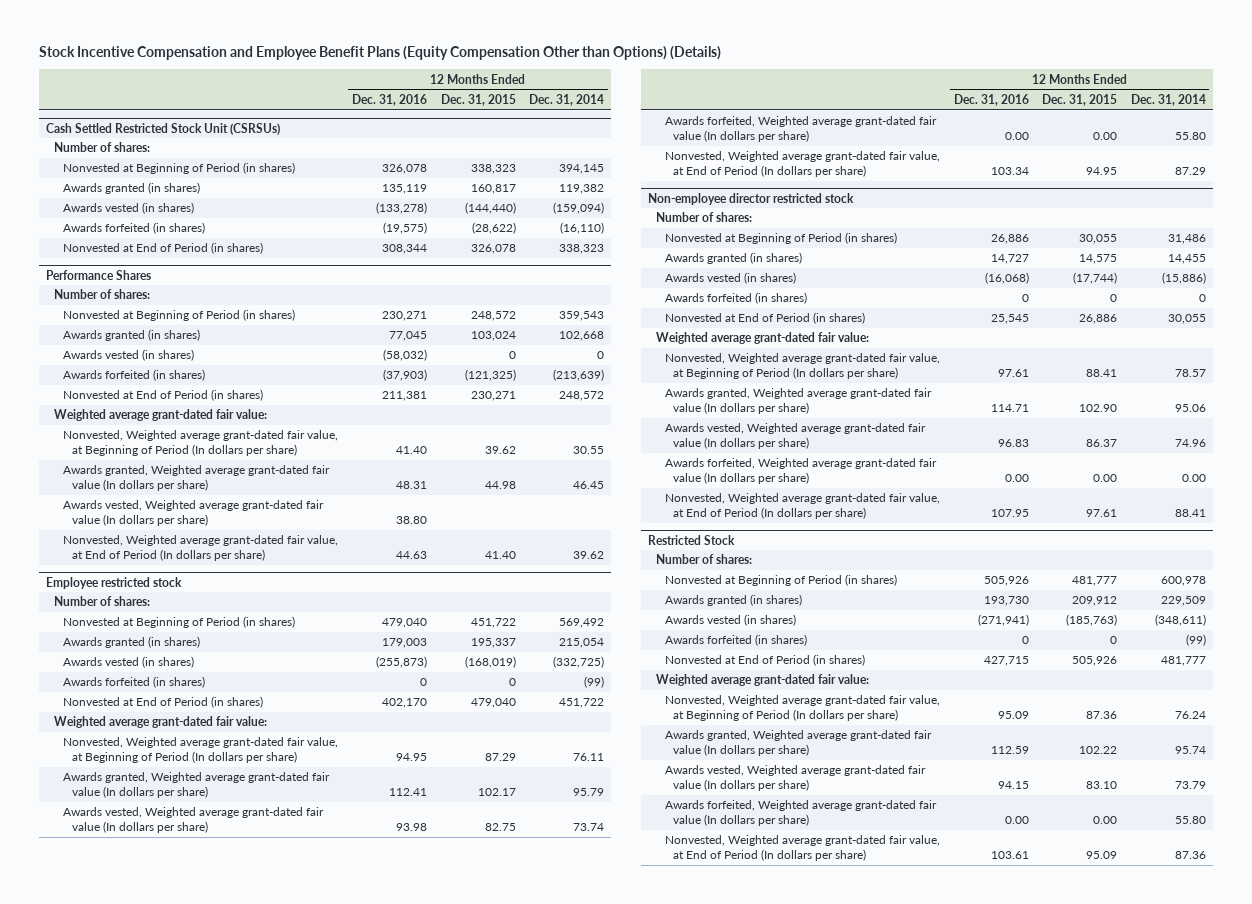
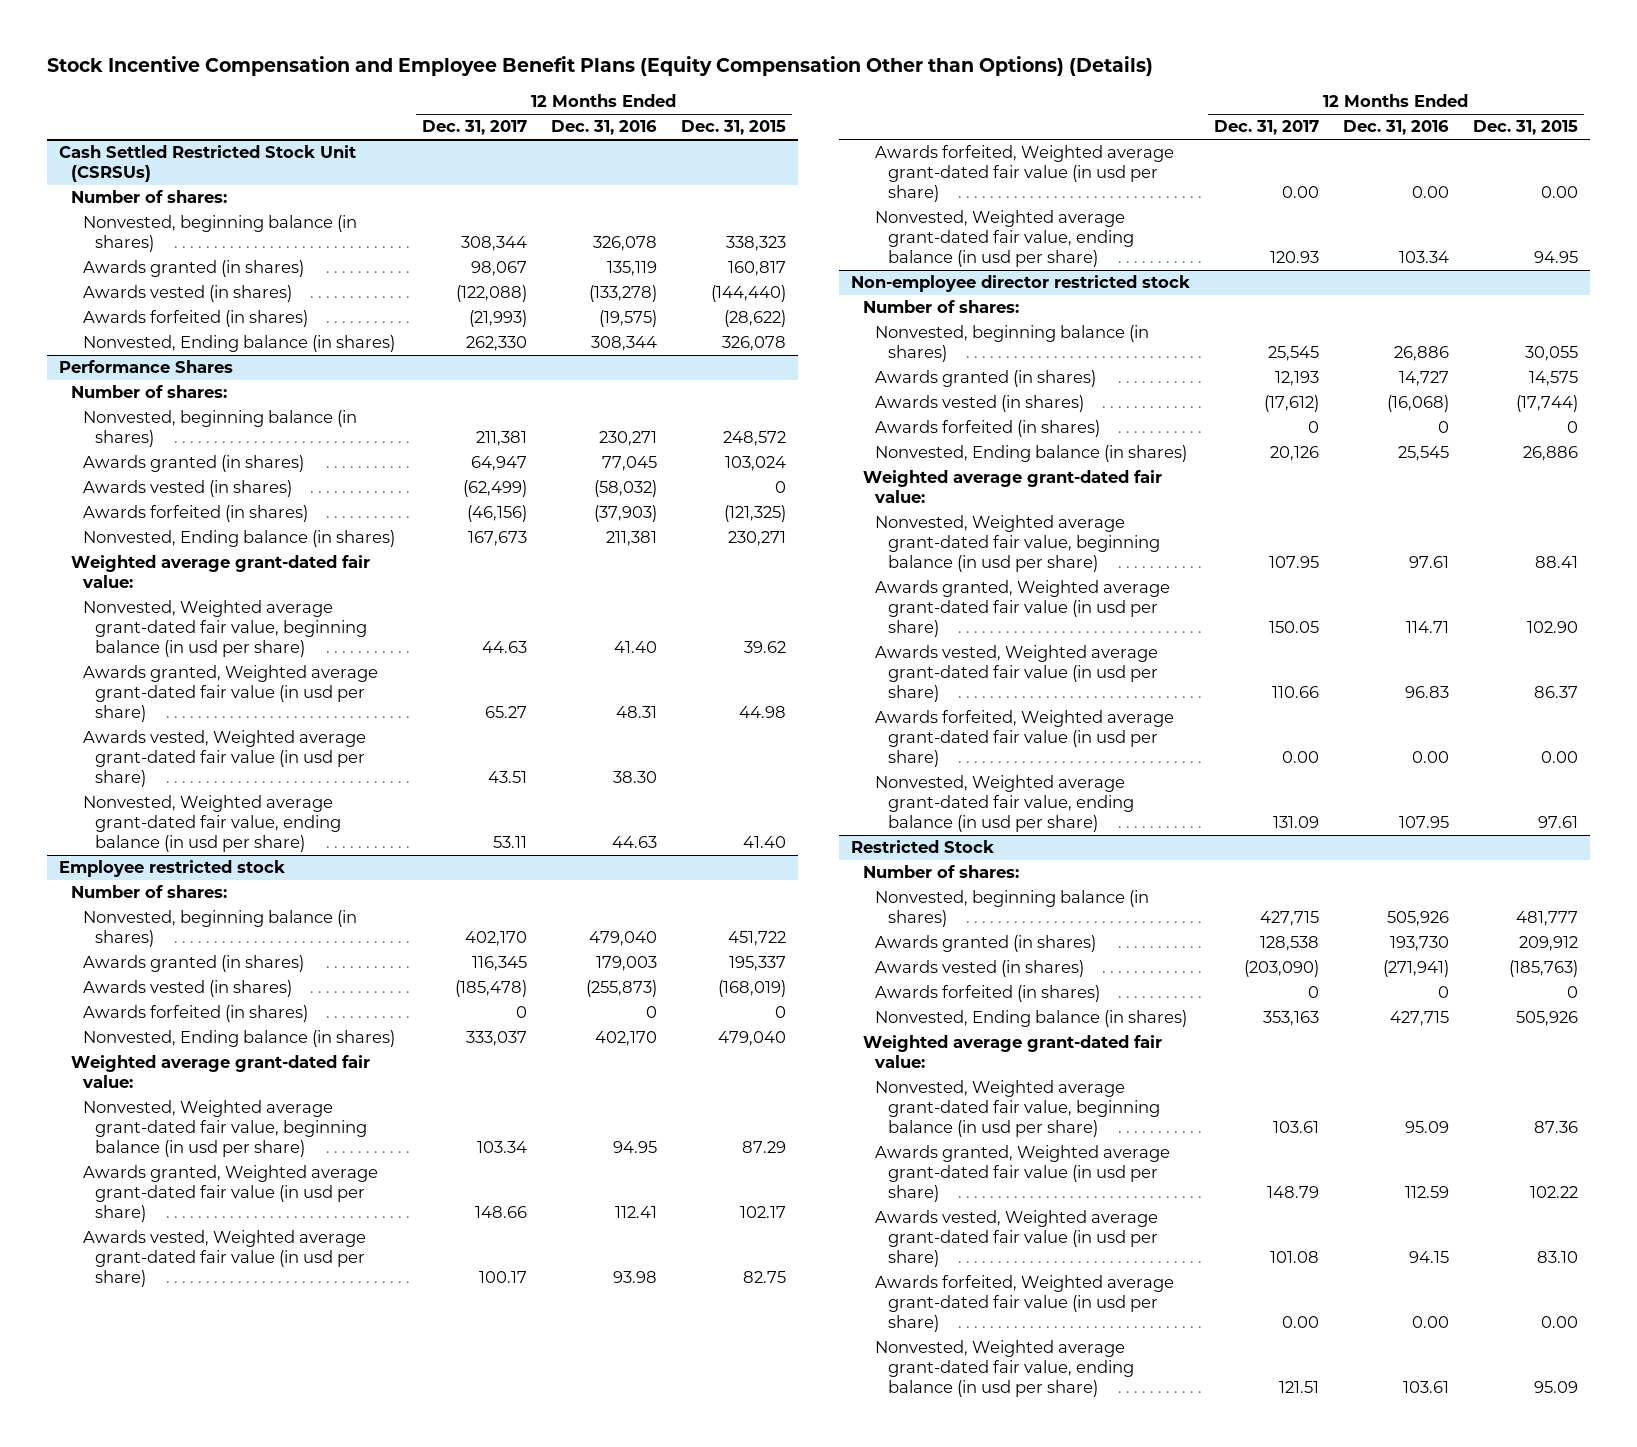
[529,93,605,106] Dec. 31, 2014 -> none
none -> [422,120,528,136] Dec. 31, 2017
[63,162,296,175] Nonvested at Beginning of Period (in shares) -> [83,215,358,253] Nonvested, beginning balance (in shares)
[63,242,264,255] Nonvested at End of Period (in shares) -> [83,335,396,353] Nonvested, Ending balance (in shares)
[63,309,296,322] Nonvested at Beginning of Period (in shares) -> [83,410,358,448] Nonvested, beginning balance (in shares)
[63,389,264,402] Nonvested at End of Period (in shares) -> [83,530,396,548] Nonvested, Ending balance (in shares)
[63,430,339,456] Nonvested, Weighted average grant-dated fair value, at Beginning of Period (In dollars per share) -> [83,600,368,658] Nonvested, Weighted average grant-dated fair value, beginning balance (in usd per share)
[63,465,331,491] Awards granted, Weighted average grant-dated fair value (In dollars per share) -> [83,665,379,723] Awards granted, Weighted average grant-dated fair value (in usd per share)
[63,500,325,526] Awards vested, Weighted average grant-dated fair value (In dollars per share) -> [83,730,367,788] Awards vested, Weighted average grant-dated fair value (in usd per share)
[395,515,427,524] 38.80 -> [613,771,658,784] 38.30
[63,535,339,561] Nonvested, Weighted average grant-dated fair value, at End of Period (In dollars per share) -> [83,795,342,853] Nonvested, Weighted average grant-dated fair value, ending balance (in usd per share)
[63,616,296,629] Nonvested at Beginning of Period (in shares) -> [83,910,358,948] Nonvested, beginning balance (in shares)
[63,696,264,709] Nonvested at End of Period (in shares) -> [83,1030,396,1048] Nonvested, Ending balance (in shares)
[63,737,339,763] Nonvested, Weighted average grant-dated fair value, at Beginning of Period (In dollars per share) -> [83,1100,368,1158] Nonvested, Weighted average grant-dated fair value, beginning balance (in usd per share)
[63,772,331,798] Awards granted, Weighted average grant-dated fair value (In dollars per share) -> [83,1165,379,1223] Awards granted, Weighted average grant-dated fair value (in usd per share)
[63,807,325,833] Awards vested, Weighted average grant-dated fair value (In dollars per share) -> [83,1230,367,1288] Awards vested, Weighted average grant-dated fair value (in usd per share)
[664,116,937,142] Awards forfeited, Weighted average grant-dated fair value (In dollars per share) -> [875,145,1175,203] Awards forfeited, Weighted average grant-dated fair value (in usd per share)
[664,151,940,177] Nonvested, Weighted average grant-dated fair value, at End of Period (In dollars per share) -> [875,210,1134,268] Nonvested, Weighted average grant-dated fair value, ending balance (in usd per share)
[664,232,897,245] Nonvested at Beginning of Period (in shares) -> [875,325,1150,363] Nonvested, beginning balance (in shares)
[664,312,865,325] Nonvested at End of Period (in shares) -> [875,445,1188,463] Nonvested, Ending balance (in shares)
[664,353,940,379] Nonvested, Weighted average grant-dated fair value, at Beginning of Period (In dollars per share) -> [875,515,1160,573] Nonvested, Weighted average grant-dated fair value, beginning balance (in usd per share)
[664,388,932,414] Awards granted, Weighted average grant-dated fair value (In dollars per share) -> [875,580,1171,638] Awards granted, Weighted average grant-dated fair value (in usd per share)
[664,423,926,449] Awards vested, Weighted average grant-dated fair value (In dollars per share) -> [875,645,1159,703] Awards vested, Weighted average grant-dated fair value (in usd per share)
[664,458,937,484] Awards forfeited, Weighted average grant-dated fair value (In dollars per share) -> [875,710,1175,768] Awards forfeited, Weighted average grant-dated fair value (in usd per share)
[664,493,940,519] Nonvested, Weighted average grant-dated fair value, at End of Period (In dollars per share) -> [875,775,1134,833] Nonvested, Weighted average grant-dated fair value, ending balance (in usd per share)
[664,574,897,587] Nonvested at Beginning of Period (in shares) -> [875,890,1150,928] Nonvested, beginning balance (in shares)
[664,654,865,667] Nonvested at End of Period (in shares) -> [875,1010,1188,1028] Nonvested, Ending balance (in shares)
[664,695,940,721] Nonvested, Weighted average grant-dated fair value, at Beginning of Period (In dollars per share) -> [875,1080,1160,1138] Nonvested, Weighted average grant-dated fair value, beginning balance (in usd per share)
[664,730,932,756] Awards granted, Weighted average grant-dated fair value (In dollars per share) -> [875,1145,1171,1203] Awards granted, Weighted average grant-dated fair value (in usd per share)
[664,765,926,791] Awards vested, Weighted average grant-dated fair value (In dollars per share) -> [875,1210,1159,1268] Awards vested, Weighted average grant-dated fair value (in usd per share)
[664,800,937,826] Awards forfeited, Weighted average grant-dated fair value (In dollars per share) -> [875,1275,1175,1333] Awards forfeited, Weighted average grant-dated fair value (in usd per share)
[664,835,940,861] Nonvested, Weighted average grant-dated fair value, at End of Period (In dollars per share) -> [875,1340,1134,1398] Nonvested, Weighted average grant-dated fair value, ending balance (in usd per share)

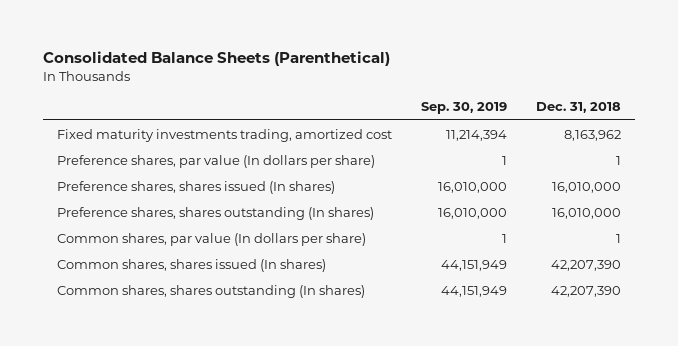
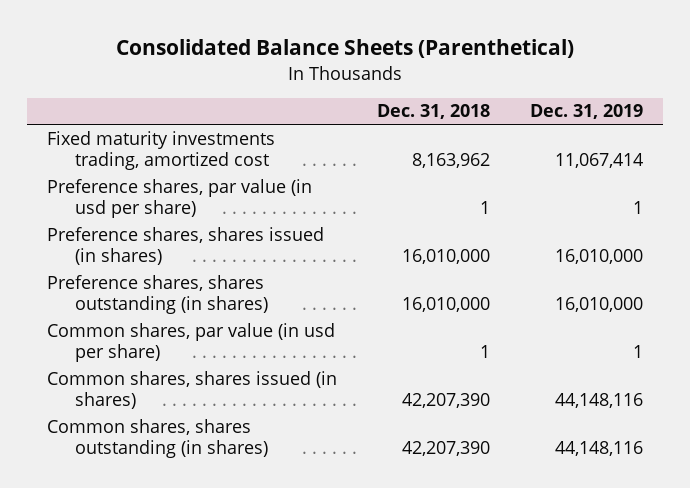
[421,102,508,115] Sep. 30, 2019 -> none
none -> [529,104,643,120] Dec. 31, 2019
[57,154,376,168] Preference shares, par value (In dollars per share) -> [47,178,313,218] Preference shares, par value (in usd per share)
[57,180,336,194] Preference shares, shares issued (In shares) -> [47,226,325,265] Preference shares, shares issued (in shares)
[57,206,375,220] Preference shares, shares outstanding (In shares) -> [47,274,269,314] Preference shares, shares outstanding (in shares)
[57,232,367,246] Common shares, par value (In dollars per share) -> [47,322,336,362] Common shares, par value (in usd per share)
[57,258,327,272] Common shares, shares issued (In shares) -> [47,370,338,409] Common shares, shares issued (in shares)
[57,284,366,298] Common shares, shares outstanding (In shares) -> [47,418,269,458] Common shares, shares outstanding (in shares)

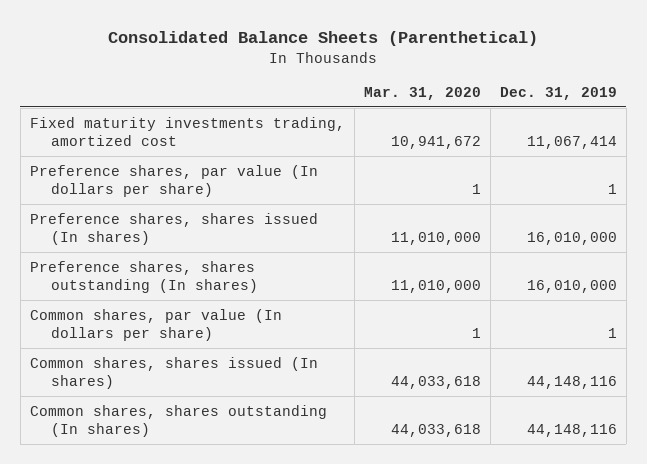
[377,104,491,120] Dec. 31, 2018 -> none
none -> [363,86,481,100] Mar. 31, 2020
[47,178,313,218] Preference shares, par value (in usd per share) -> [29,164,318,198] Preference shares, par value (In dollars per share)
[47,226,325,265] Preference shares, shares issued (in shares) -> [29,212,318,246] Preference shares, shares issued (In shares)
[47,274,269,314] Preference shares, shares outstanding (in shares) -> [29,260,258,294] Preference shares, shares outstanding (In shares)
[47,322,336,362] Common shares, par value (in usd per share) -> [29,308,282,342] Common shares, par value (In dollars per share)
[47,370,338,409] Common shares, shares issued (in shares) -> [29,356,318,390] Common shares, shares issued (In shares)
[47,418,269,458] Common shares, shares outstanding (in shares) -> [29,404,327,438] Common shares, shares outstanding (In shares)

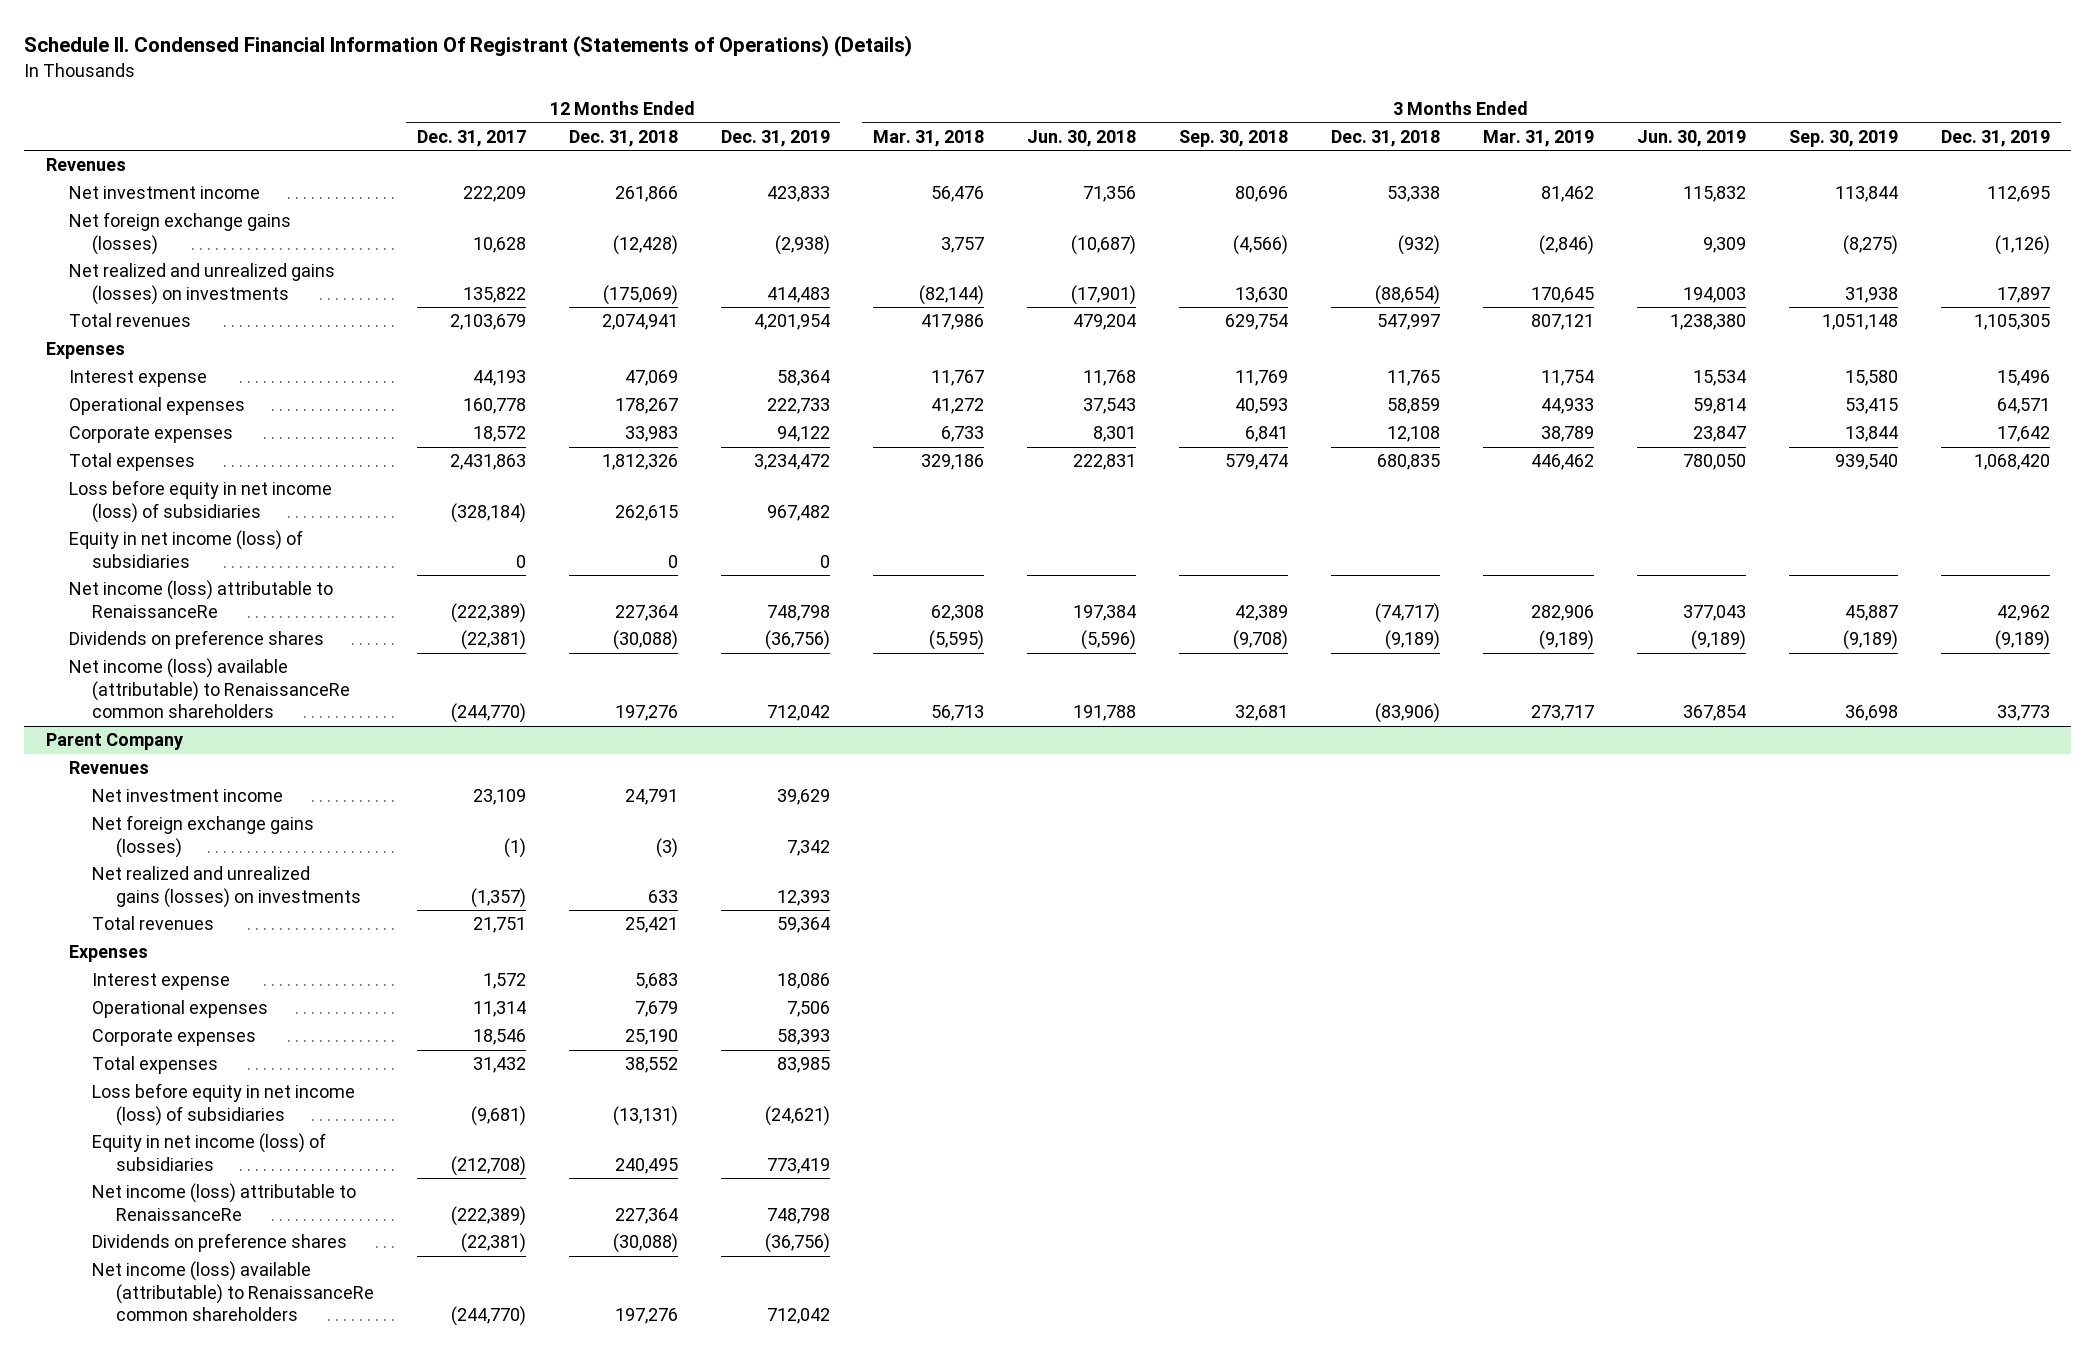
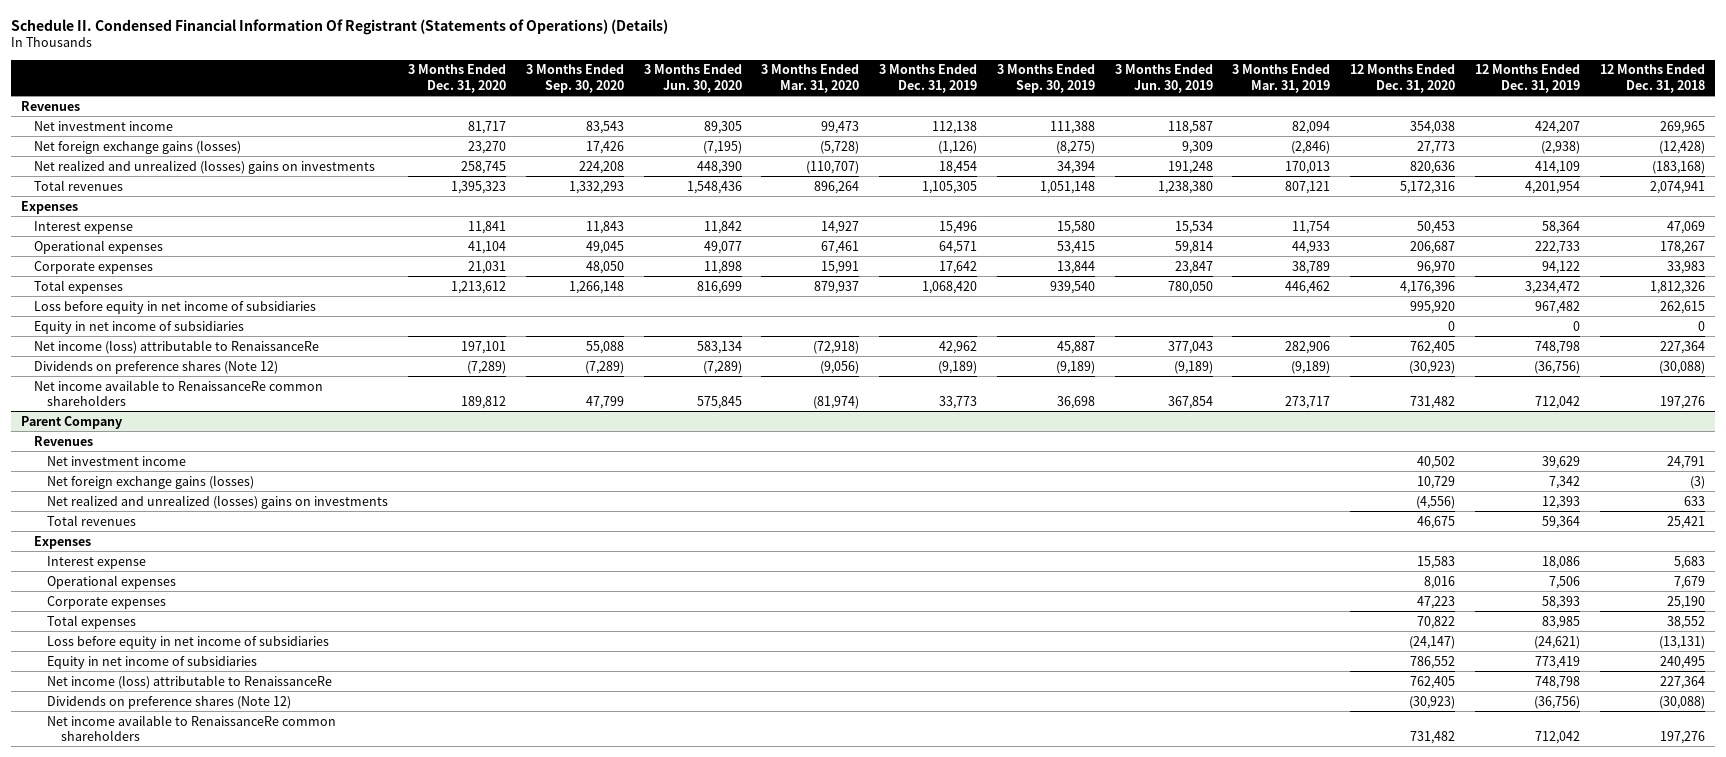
[416,129,526,147] Dec. 31, 2017 -> none
[872,129,984,147] Mar. 31, 2018 -> none
[1026,129,1136,147] Jun. 30, 2018 -> none
[1178,129,1288,147] Sep. 30, 2018 -> none
[1330,129,1440,147] Dec. 31, 2018 -> none
none -> [408,64,507,93] 3 Months Ended Dec. 31, 2020
none -> [525,64,624,93] 3 Months Ended Sep. 30, 2020
none -> [643,64,742,93] 3 Months Ended Jun. 30, 2020
none -> [761,64,860,93] 3 Months Ended Mar. 31, 2020
none -> [1350,64,1456,93] 12 Months Ended Dec. 31, 2020
[614,186,678,203] 261,866 -> [1659,120,1705,134] 269,965
[766,186,830,203] 423,833 -> [1534,120,1580,134] 424,207
[1540,186,1594,203] 81,462 -> [1292,120,1331,134] 82,094
[1682,186,1746,203] 115,832 -> [1167,120,1213,134] 118,587
[1834,186,1898,203] 113,844 -> [1049,120,1095,134] 111,388
[1986,186,2050,203] 112,695 -> [932,120,978,134] 112,138
[69,263,336,305] Net realized and unrealized gains (losses) on investments -> [34,159,376,174] Net realized and unrealized (losses) gains on investments
[602,284,678,305] (175,069) -> [1651,160,1705,174] (183,168)
[766,286,830,303] 414,483 -> [1534,160,1580,174] 414,109
[1530,286,1594,303] 170,645 -> [1285,160,1331,174] 170,013
[1682,286,1746,303] 194,003 -> [1167,160,1213,174] 191,248
[1844,286,1898,303] 31,938 -> [1056,160,1095,174] 34,394
[1996,286,2050,303] 17,897 -> [939,160,978,174] 18,454
[69,480,333,523] Loss before equity in net income (loss) of subsidiaries -> [34,300,317,314] Loss before equity in net income of subsidiaries
[69,530,304,568] Equity in net income (loss) of subsidiaries -> [34,320,245,334] Equity in net income of subsidiaries
[69,630,325,650] Dividends on preference shares -> [34,360,279,374] Dividends on preference shares (Note 12)
[69,658,351,719] Net income (loss) available (attributable) to RenaissanceRe common shareholders -> [34,379,324,406] Net income available to RenaissanceRe common shareholders
[92,866,361,908] Net realized and unrealized gains (losses) on investments -> [47,494,389,509] Net realized and unrealized (losses) gains on investments
[92,1083,356,1126] Loss before equity in net income (loss) of subsidiaries -> [47,635,330,649] Loss before equity in net income of subsidiaries
[92,1133,327,1171] Equity in net income (loss) of subsidiaries -> [47,655,258,669] Equity in net income of subsidiaries
[92,1233,348,1253] Dividends on preference shares -> [47,695,292,709] Dividends on preference shares (Note 12)
[92,1261,374,1322] Net income (loss) available (attributable) to RenaissanceRe common shareholders -> [47,714,337,741] Net income available to RenaissanceRe common shareholders

